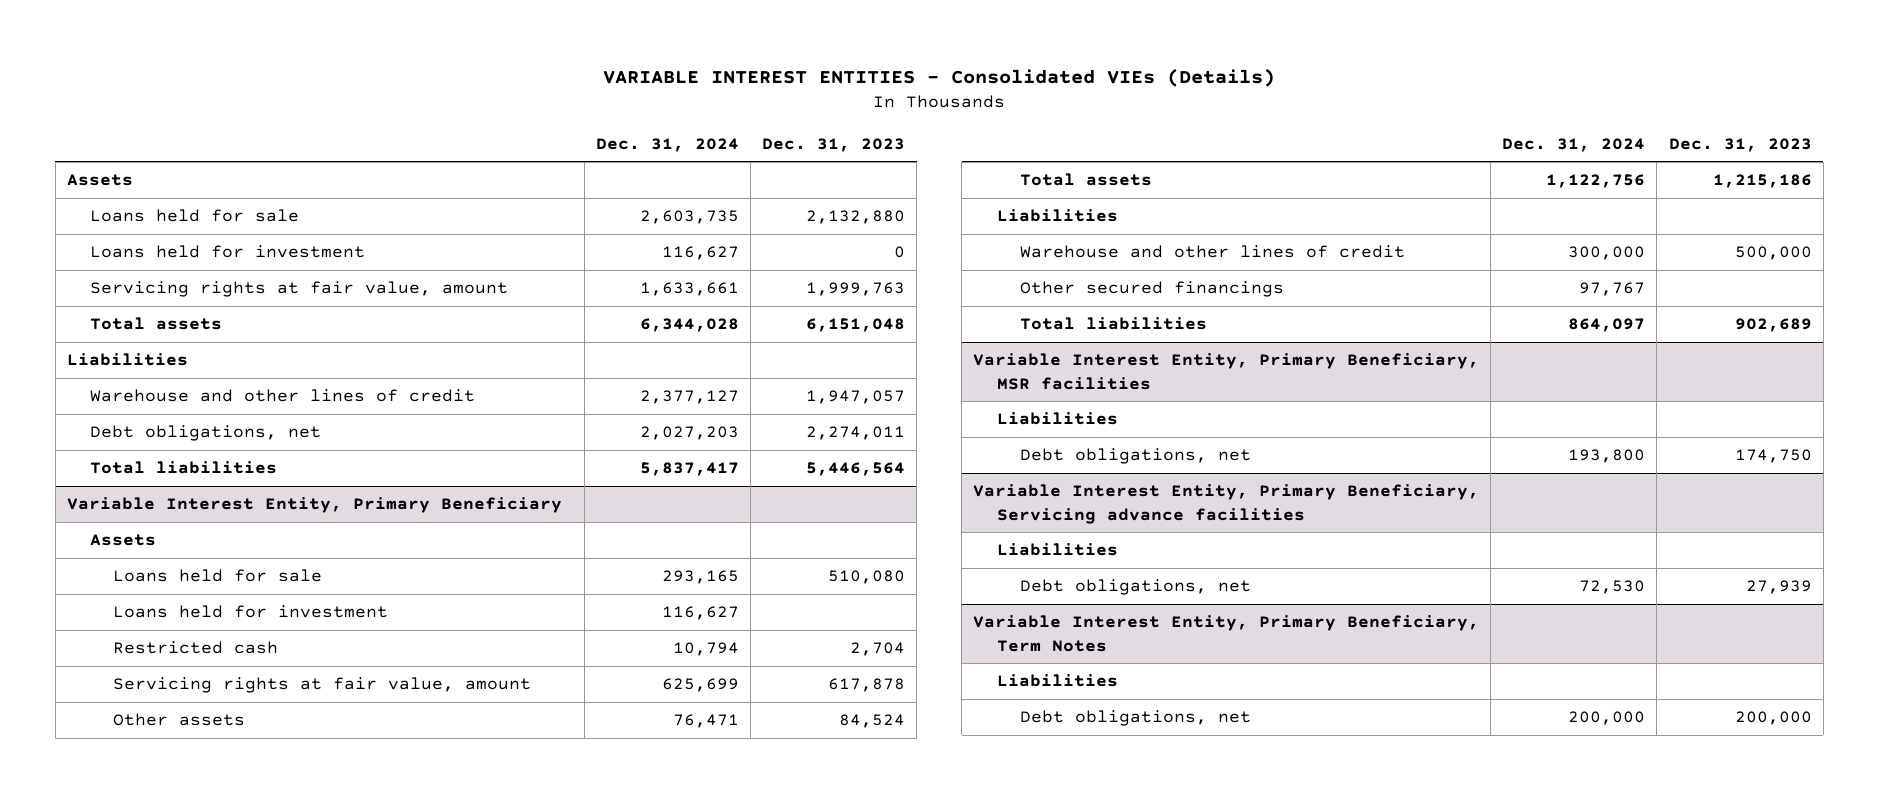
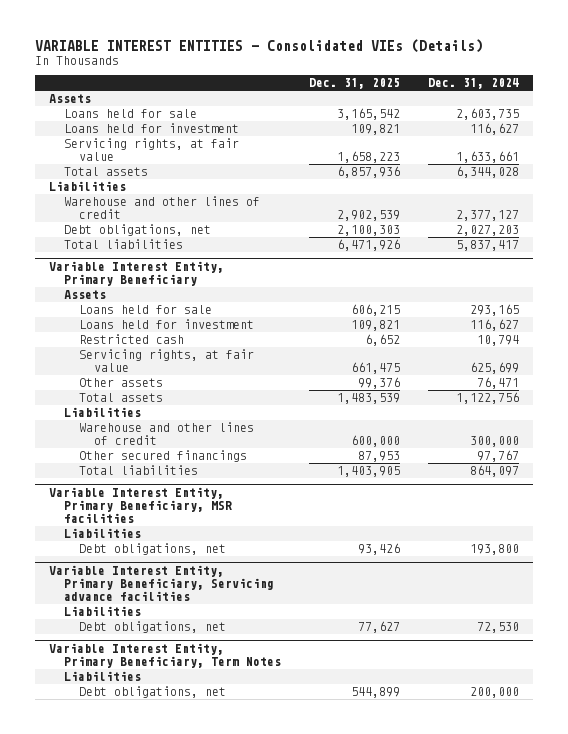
[762,137,906,152] Dec. 31, 2023 -> none
none -> [309,78,401,90] Dec. 31, 2025
[90,281,509,298] Servicing rights at fair value, amount -> [64,138,240,162] Servicing rights, at fair value
[113,677,532,694] Servicing rights at fair value, amount -> [79,349,255,373] Servicing rights, at fair value

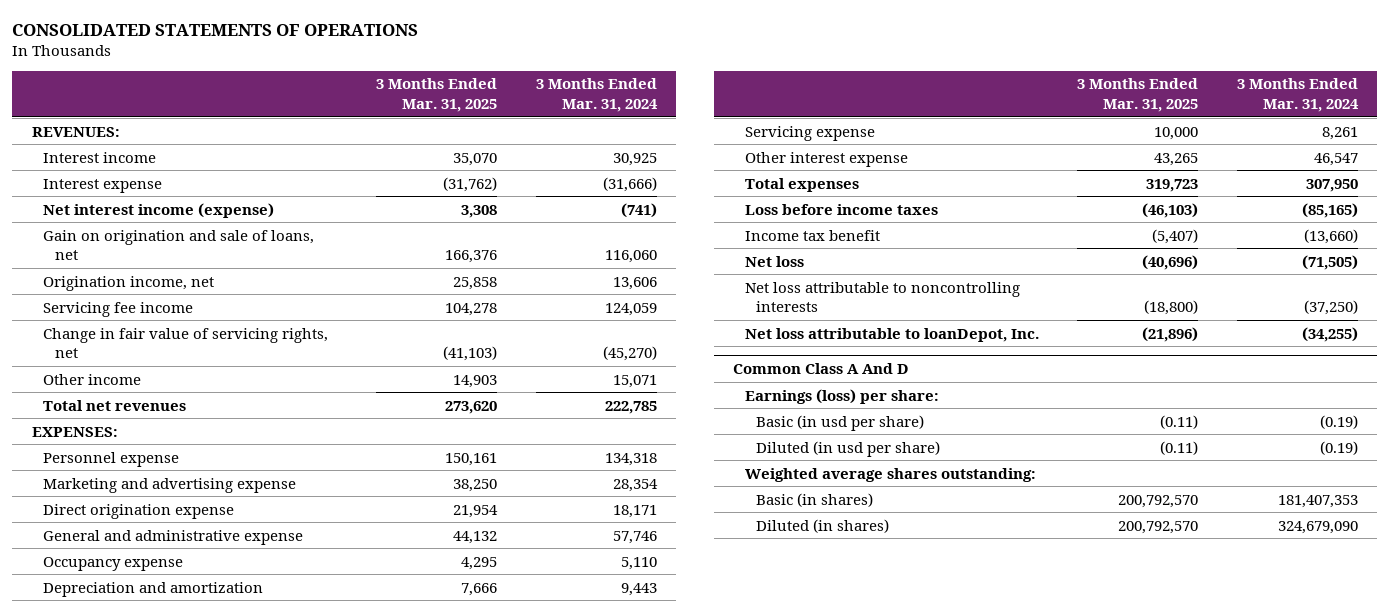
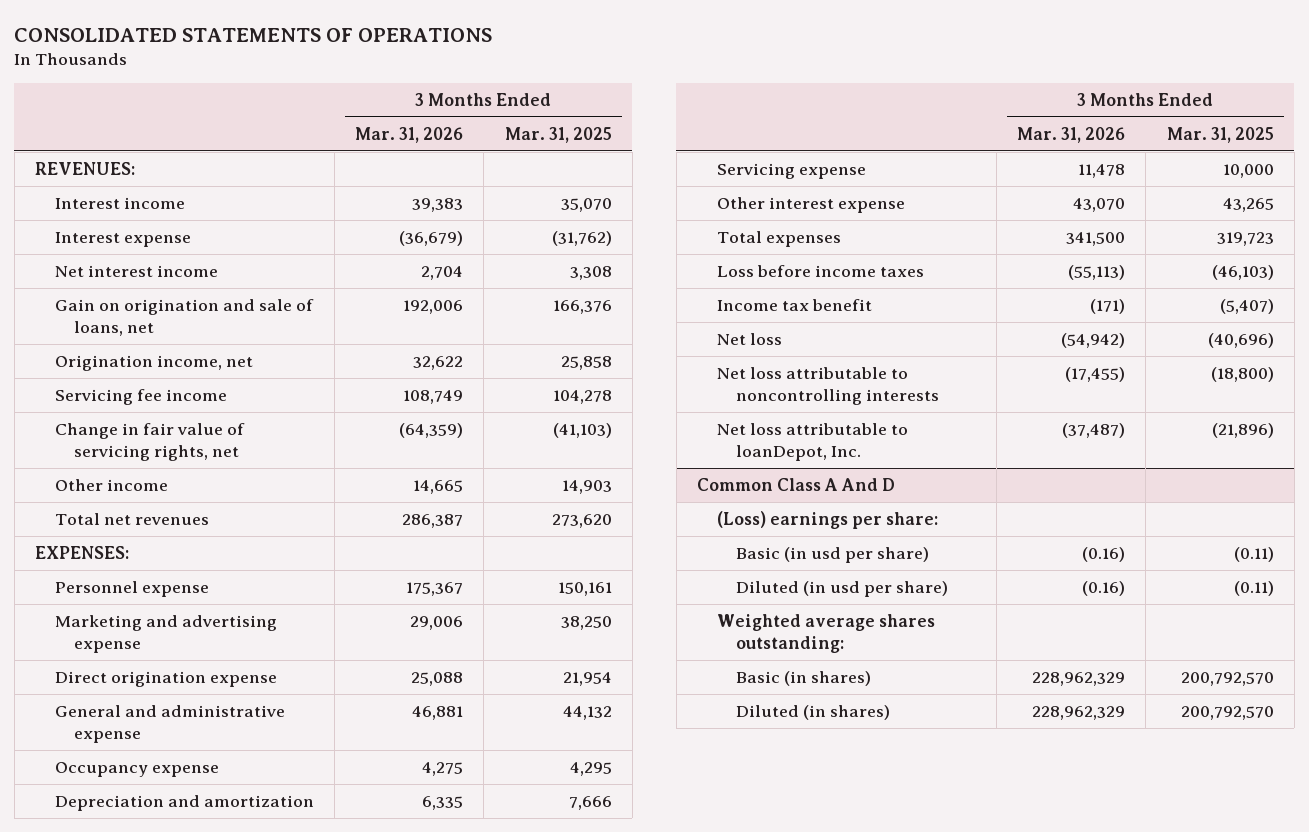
[535,78,658,112] 3 Months Ended Mar. 31, 2024 -> none
none -> [355,126,464,143] Mar. 31, 2026
[43,202,275,218] Net interest income (expense) -> [54,265,218,278] Net interest income
[744,388,939,404] Earnings (loss) per share: -> [716,511,938,530] (Loss) earnings per share:

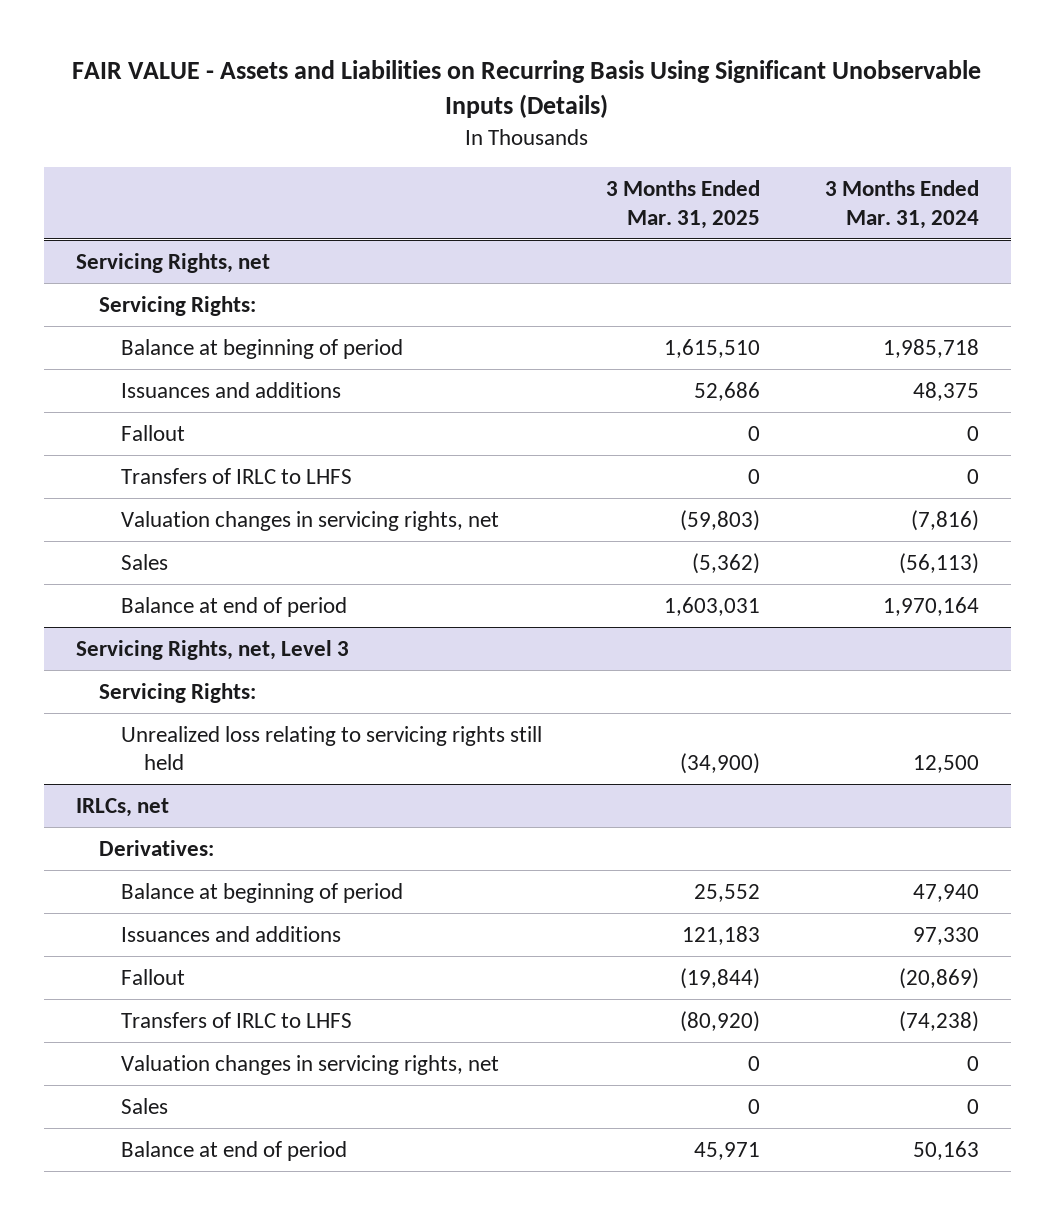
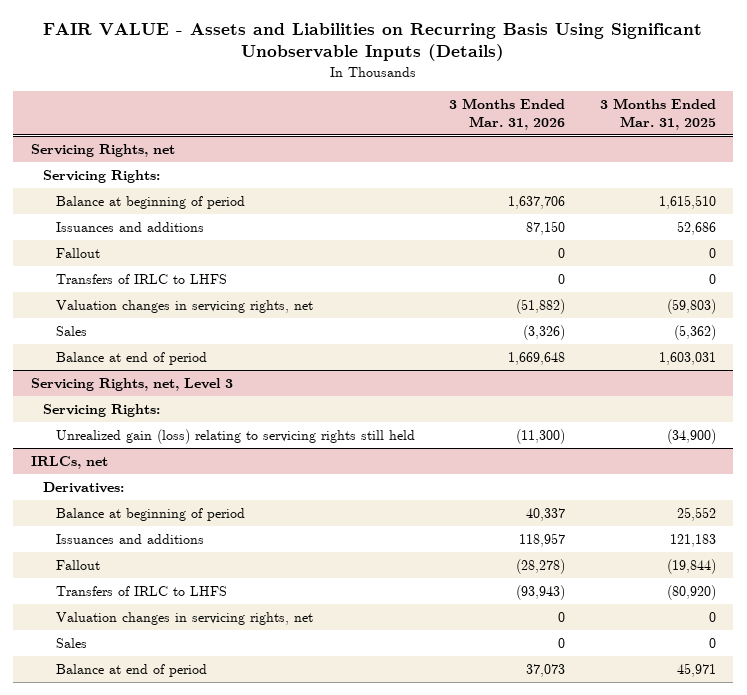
[824,179,979,229] 3 Months Ended Mar. 31, 2024 -> none
none -> [449,97,566,130] 3 Months Ended Mar. 31, 2026
[121,725,543,771] Unrealized loss relating to servicing rights still held -> [55,429,415,445] Unrealized gain (loss) relating to servicing rights still held

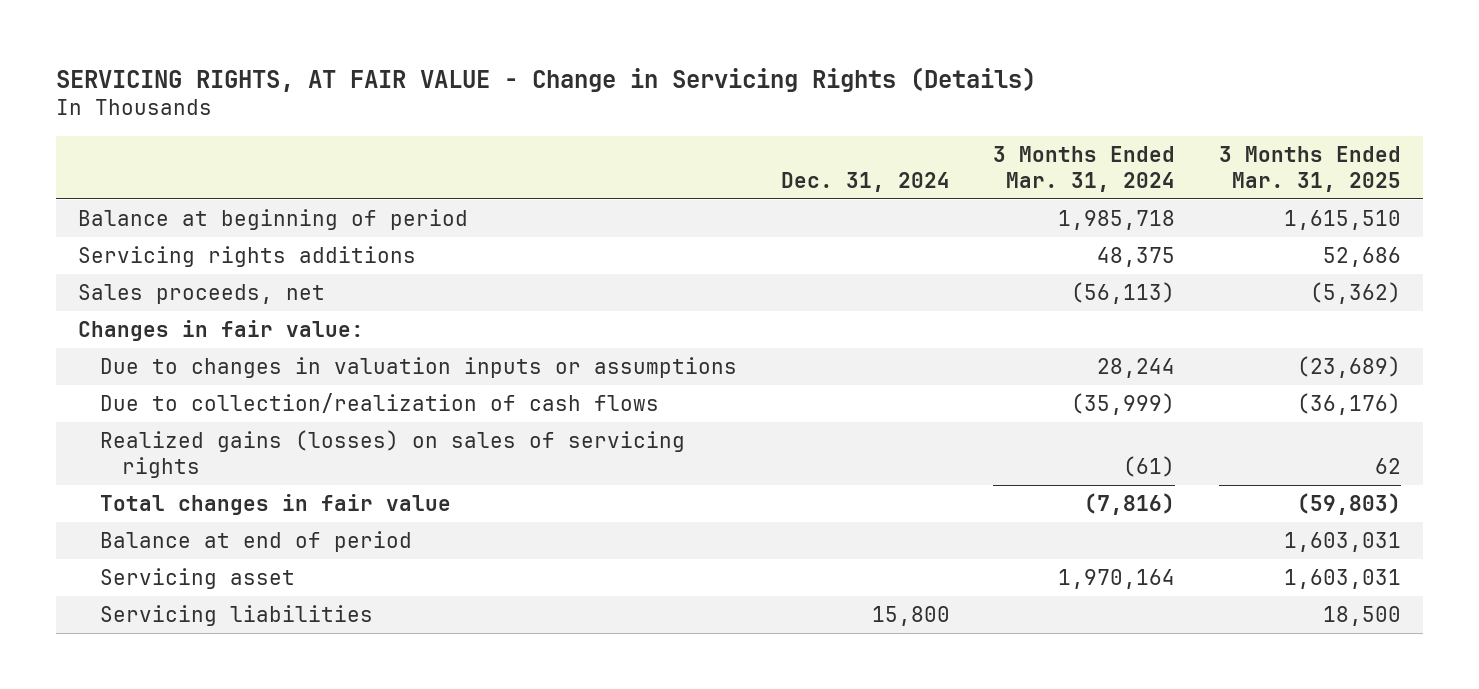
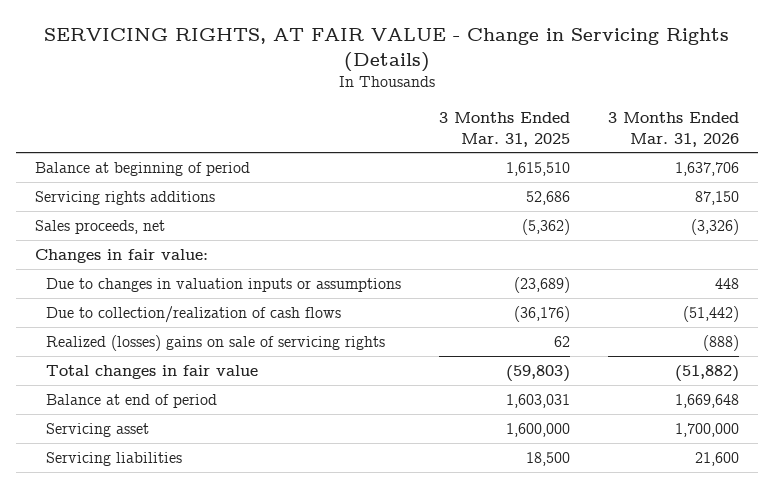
[780,171,950,192] Dec. 31, 2024 -> none
[993,145,1176,192] 3 Months Ended Mar. 31, 2024 -> none
none -> [608,112,740,147] 3 Months Ended Mar. 31, 2026
[100,429,686,479] Realized gains (losses) on sales of servicing rights -> [46,334,386,351] Realized (losses) gains on sale of servicing rights
[1284,568,1402,589] 1,603,031 -> [506,422,571,437] 1,600,000

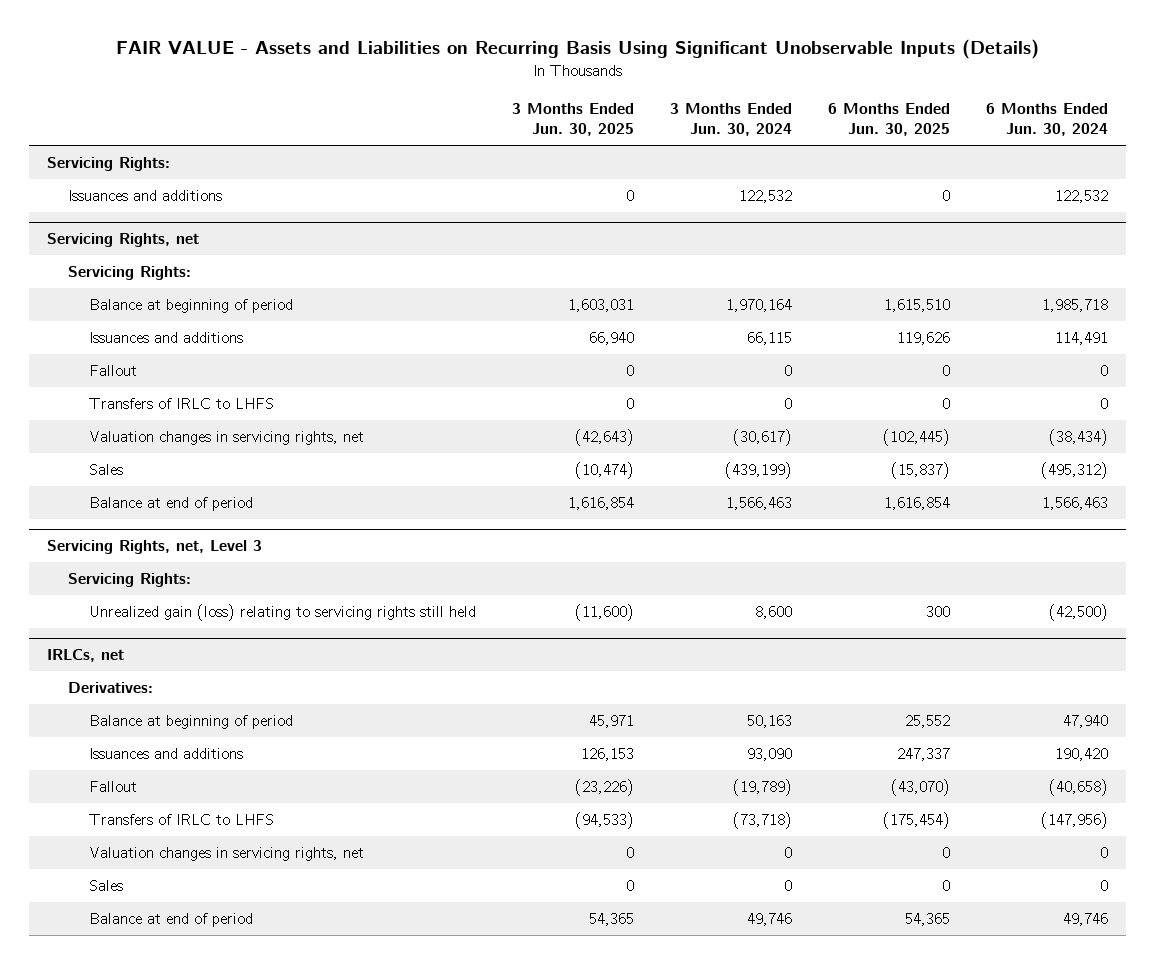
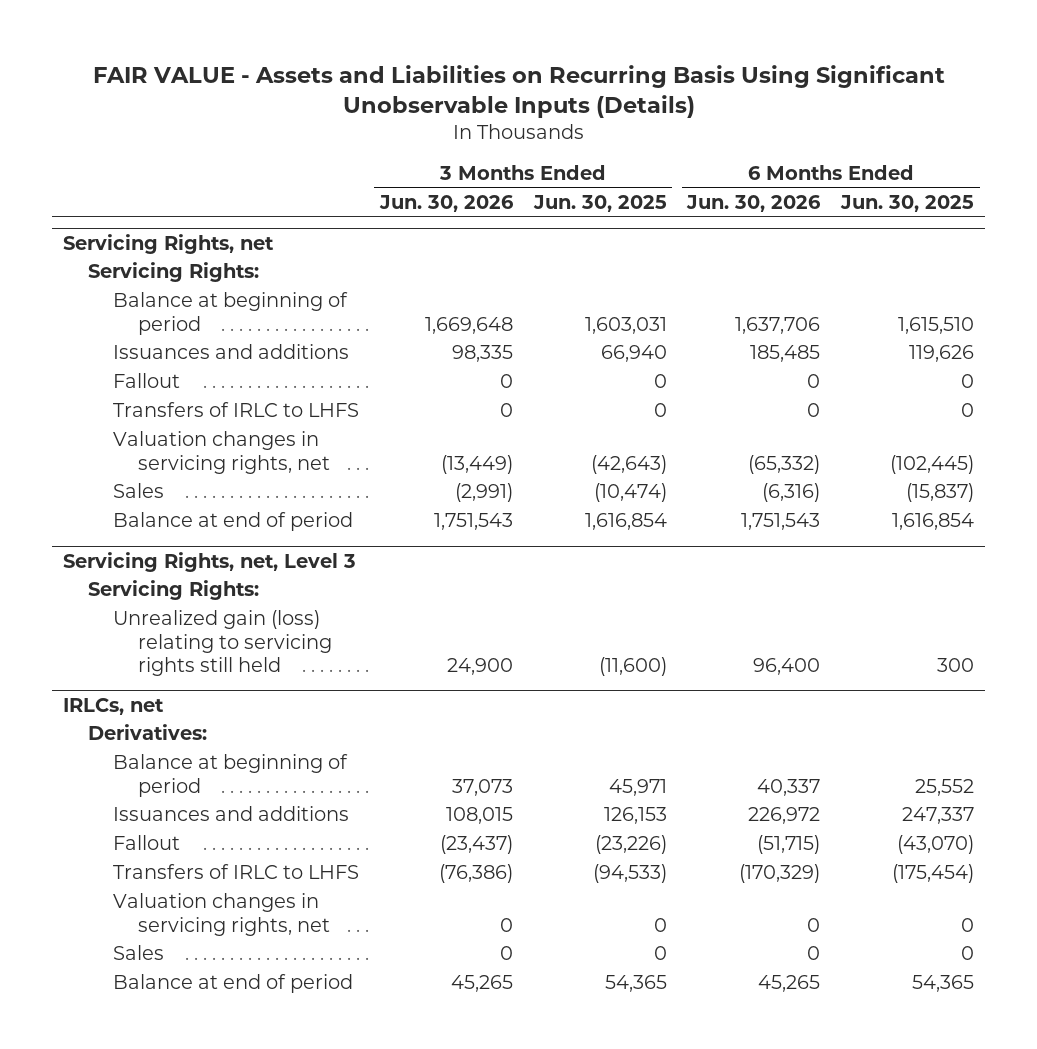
[669,102,792,137] 3 Months Ended Jun. 30, 2024 -> none
[985,102,1108,137] 6 Months Ended Jun. 30, 2024 -> none
none -> [378,194,514,212] Jun. 30, 2026
none -> [686,194,822,212] Jun. 30, 2026
[47,156,171,171] Servicing Rights: -> none
[68,189,223,201] Issuances and additions -> none

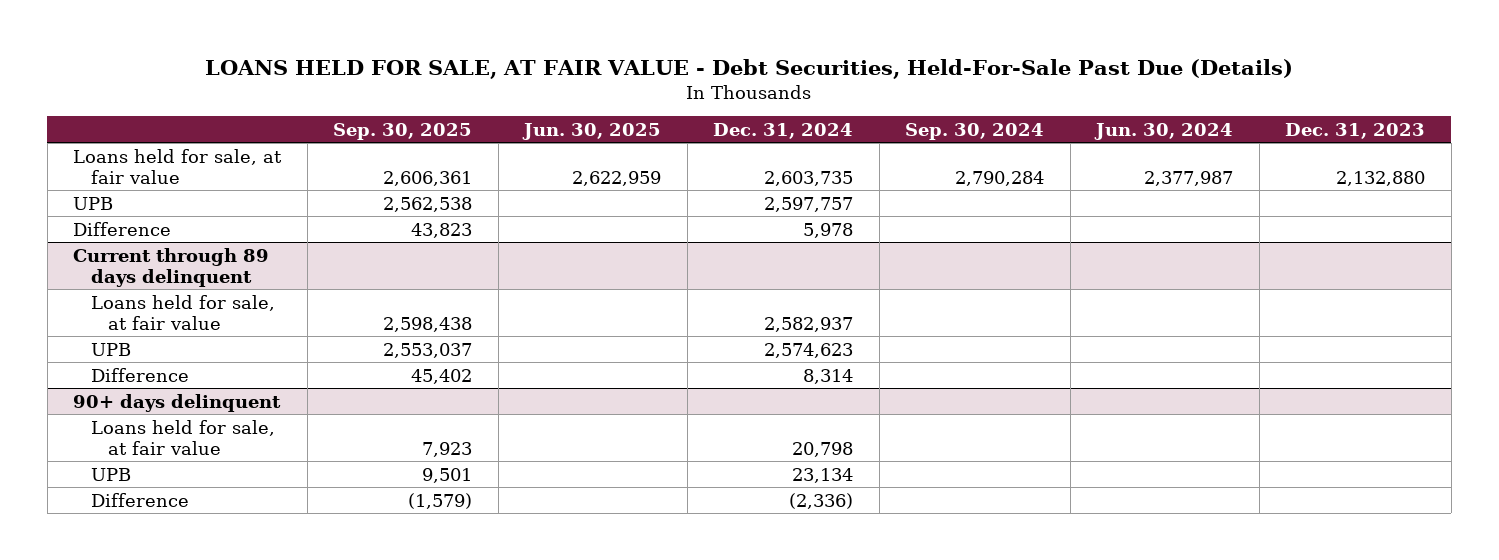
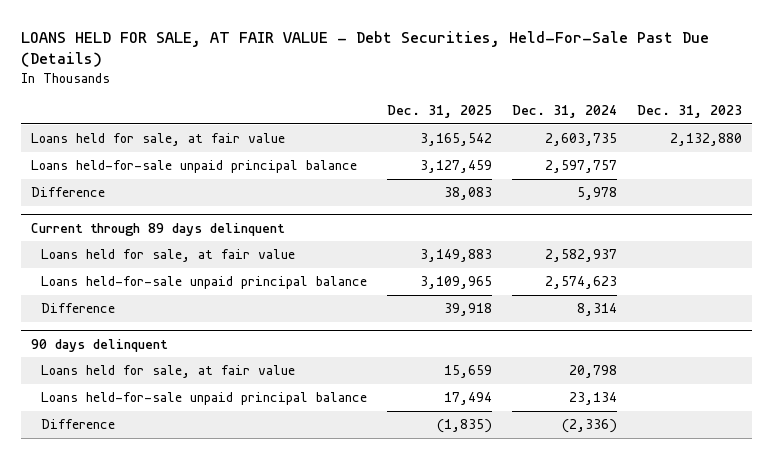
[333,122,473,140] Sep. 30, 2025 -> none
[522,122,662,140] Jun. 30, 2025 -> none
[905,122,1045,140] Sep. 30, 2024 -> none
[1094,122,1234,140] Jun. 30, 2024 -> none
none -> [387,105,493,119] Dec. 31, 2025
[73,196,114,210] UPB -> [31,160,358,174] Loans held-for-sale unpaid principal balance
[90,342,131,356] UPB -> [41,276,368,290] Loans held-for-sale unpaid principal balance
[73,393,282,412] 90+ days delinquent -> [31,338,169,352] 90 days delinquent
[90,467,131,481] UPB -> [41,392,368,406] Loans held-for-sale unpaid principal balance

